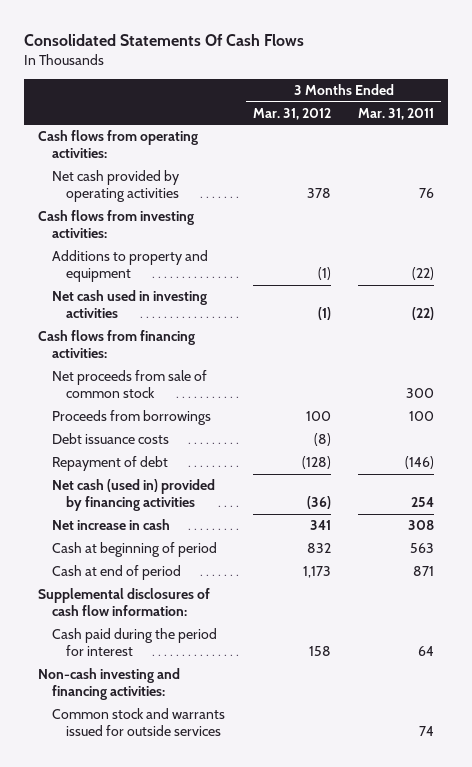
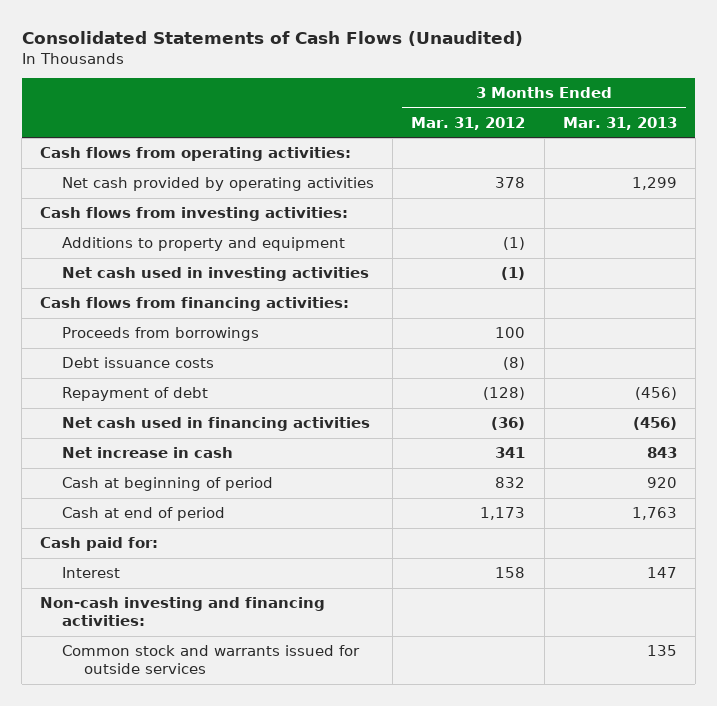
[24,33,305,46] Consolidated Statements Of Cash Flows -> [21,31,523,47] Consolidated Statements of Cash Flows (Unaudited)
[358,107,435,120] Mar. 31, 2011 -> none
none -> [562,116,677,130] Mar. 31, 2013
[52,370,208,399] Net proceeds from sale of common stock -> none
[52,479,216,512] Net cash (used in) provided by financing activities -> [62,417,371,432] Net cash used in financing activities
[37,588,210,617] Supplemental disclosures of cash flow information: -> none
none -> [40,537,159,552] Cash paid for:
[52,628,218,657] Cash paid during the period for interest -> [62,567,121,579] Interest

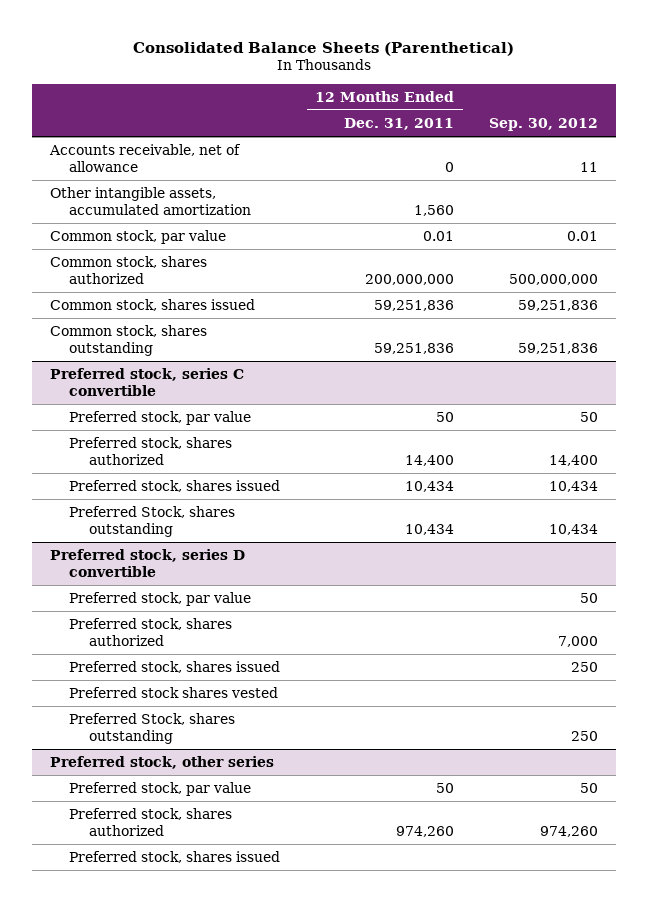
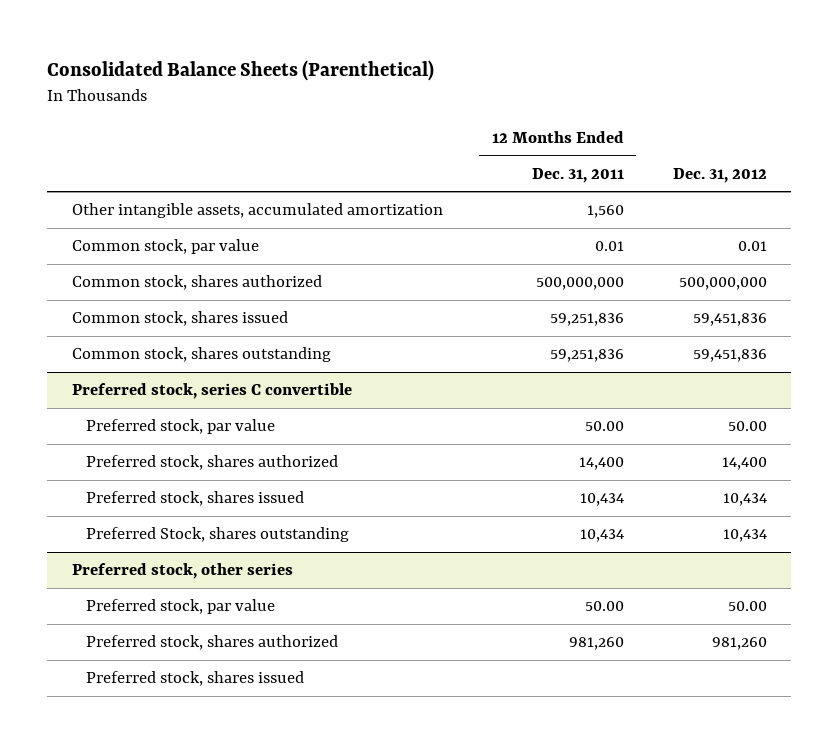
[489,117,599,131] Sep. 30, 2012 -> none
none -> [672,167,767,183] Dec. 31, 2012
[48,143,241,172] Accounts receivable, net of allowance -> none
[365,273,455,285] 200,000,000 -> [535,277,624,291] 500,000,000
[436,411,455,422] 50 -> [584,421,624,432] 50.00
[49,548,245,577] Preferred stock, series D convertible -> none
[69,591,252,606] Preferred stock, par value -> none
[69,617,233,646] Preferred stock, shares authorized -> none
[69,660,281,673] Preferred stock, shares issued -> none
[69,686,279,698] Preferred stock shares vested -> none
[69,712,236,744] Preferred Stock, shares outstanding -> none
[436,782,455,793] 50 -> [584,601,624,612] 50.00
[396,825,455,837] 974,260 -> [568,637,624,651] 981,260

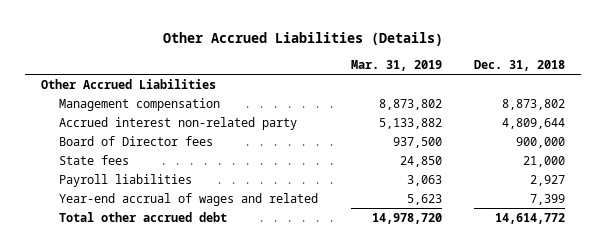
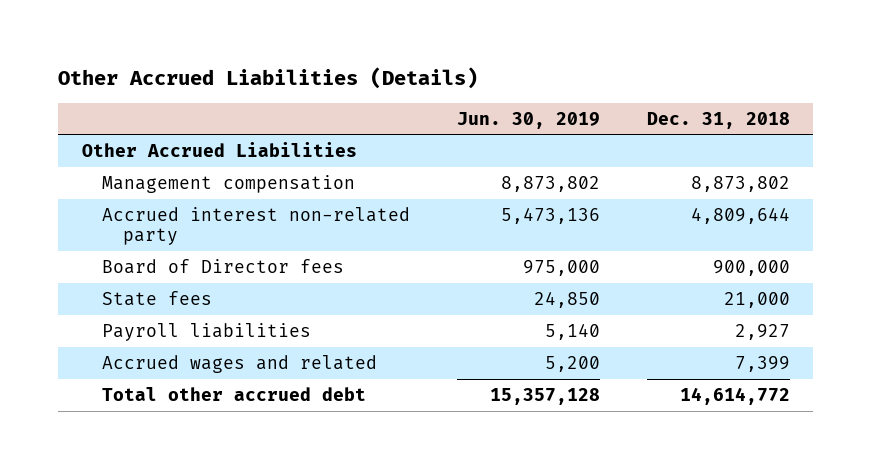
[350,59,442,71] Mar. 31, 2019 -> none
none -> [457,111,601,129] Jun. 30, 2019
[59,192,319,206] Year-end accrual of wages and related -> [102,354,378,373] Accrued wages and related

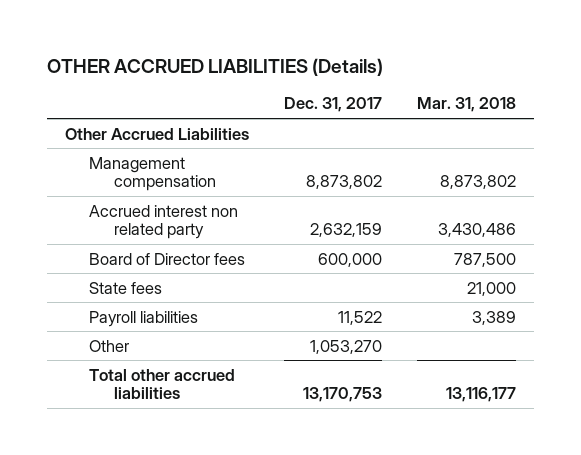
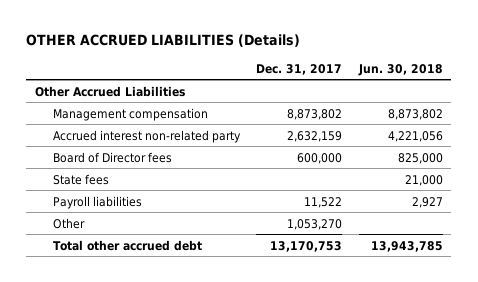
[417,97,517,113] Mar. 31, 2018 -> none
none -> [357,63,443,76] Jun. 30, 2018
[89,204,239,240] Accrued interest non related party -> [52,129,241,143] Accrued interest non-related party
[89,368,236,400] Total other accrued liabilities -> [52,239,202,251] Total other accrued debt

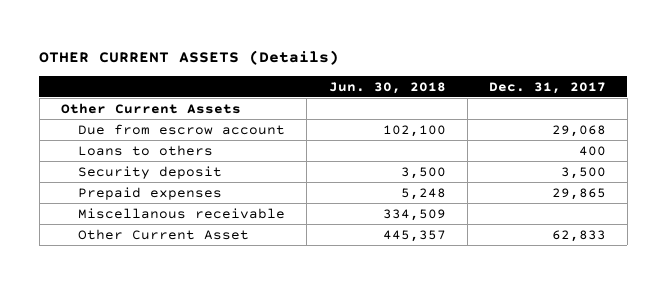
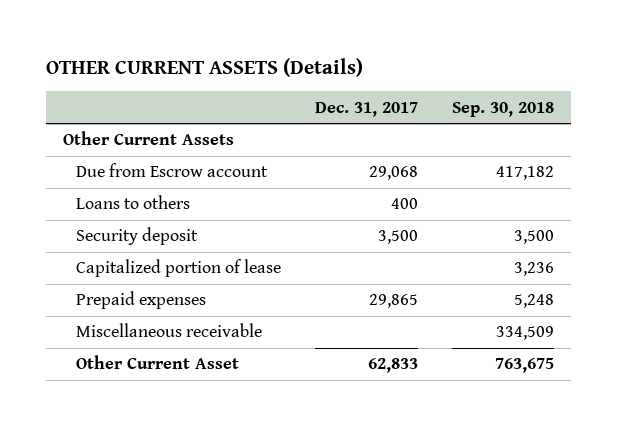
[328,81,446,94] Jun. 30, 2018 -> none
none -> [452,101,555,117] Sep. 30, 2018
[78,123,286,135] Due from escrow account -> [76,163,269,178] Due from Escrow account
none -> [76,259,282,278] Capitalized portion of lease
[78,207,286,219] Miscellanous receivable -> [76,323,263,338] Miscellaneous receivable

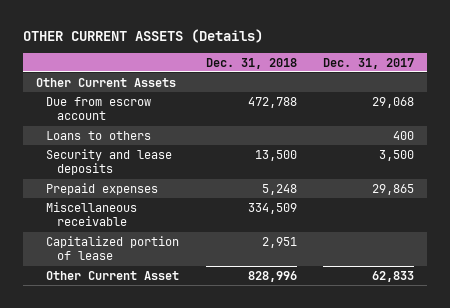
[452,101,555,117] Sep. 30, 2018 -> none
none -> [205,57,297,69] Dec. 31, 2018
[76,163,269,178] Due from Escrow account -> [46,96,152,121] Due from escrow account
[76,227,199,246] Security deposit -> [46,148,173,176] Security and lease deposits
[76,259,282,278] Capitalized portion of lease -> [46,235,180,261] Capitalized portion of lease

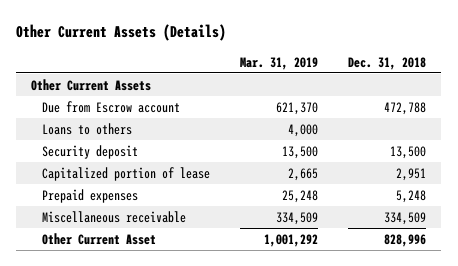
[22,29,263,44] OTHER CURRENT ASSETS (Details) -> [16,24,227,42] Other Current Assets (Details)
[323,57,415,69] Dec. 31, 2017 -> none
none -> [240,56,319,70] Mar. 31, 2019
[46,96,152,121] Due from escrow account -> [42,100,181,113] Due from Escrow account
[46,148,173,176] Security and lease deposits -> [42,144,139,159] Security deposit
[46,235,180,261] Capitalized portion of lease -> [42,166,211,181] Capitalized portion of lease

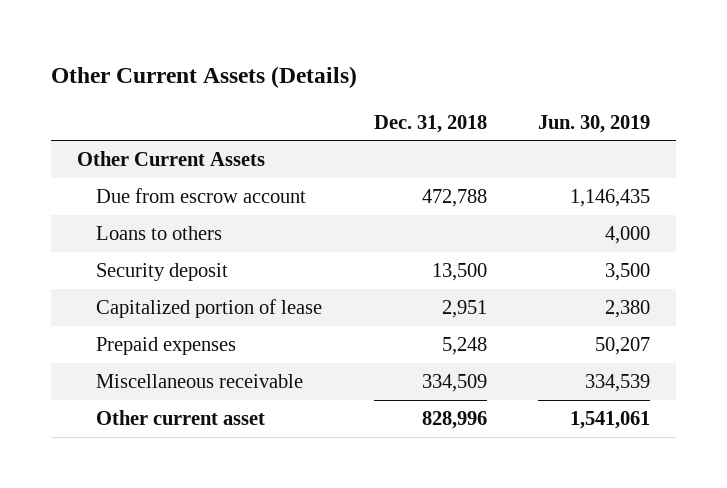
[240,56,319,70] Mar. 31, 2019 -> none
none -> [538,114,651,133] Jun. 30, 2019
[42,100,181,113] Due from Escrow account -> [96,187,307,203] Due from escrow account
[42,232,157,245] Other Current Asset -> [96,409,266,425] Other current asset

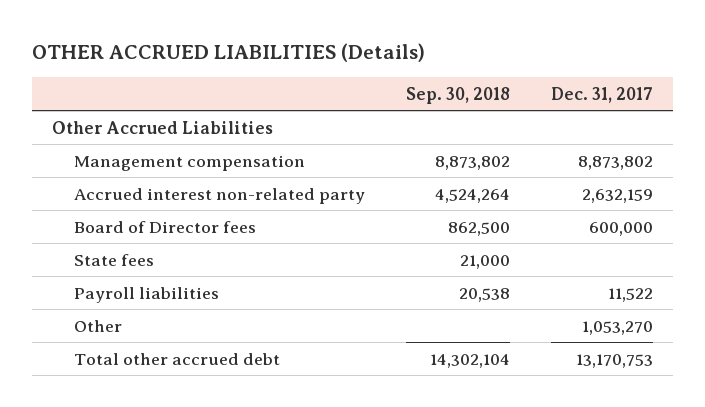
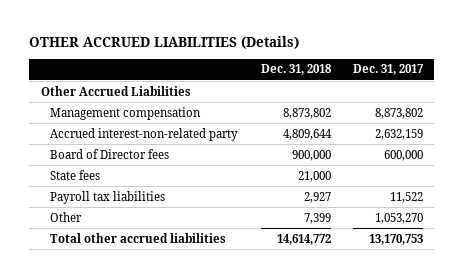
[405,86,510,104] Sep. 30, 2018 -> none
none -> [260,64,332,76] Dec. 31, 2018
[73,187,365,204] Accrued interest non-related party -> [50,127,239,141] Accrued interest-non-related party
[73,286,219,303] Payroll liabilities -> [50,190,166,204] Payroll tax liabilities
[73,352,280,365] Total other accrued debt -> [50,232,227,243] Total other accrued liabilities

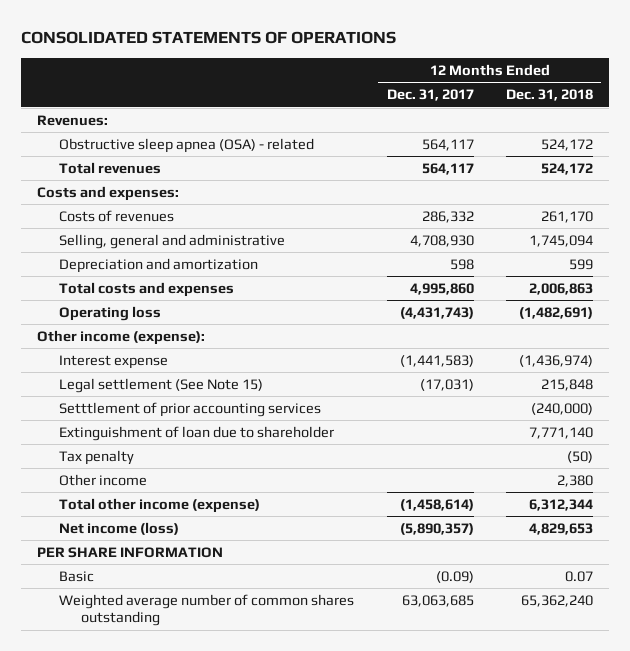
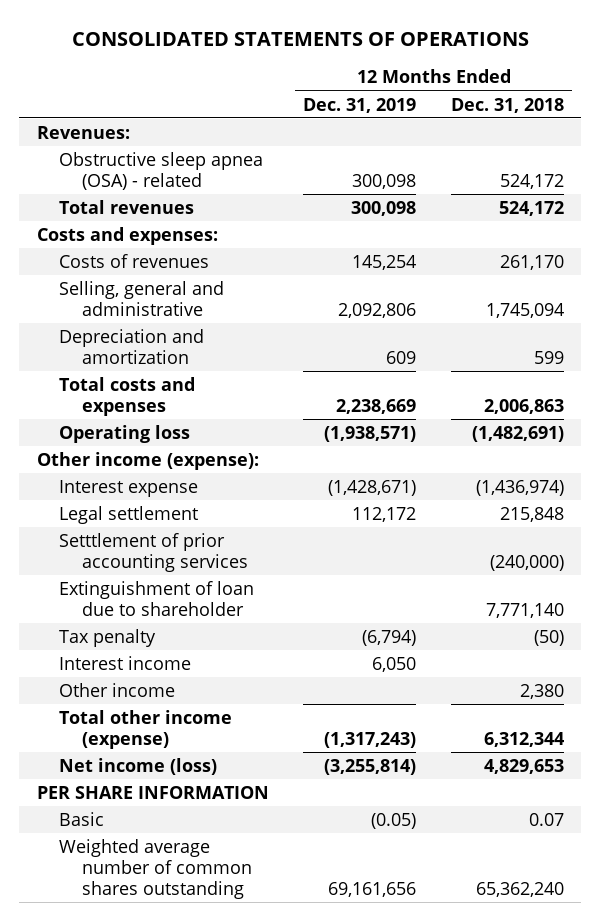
[386,89,474,102] Dec. 31, 2017 -> none
none -> [303,97,417,113] Dec. 31, 2019
[59,377,264,393] Legal settlement (See Note 15) -> [59,505,199,524] Legal settlement
none -> [59,655,192,670] Interest income

